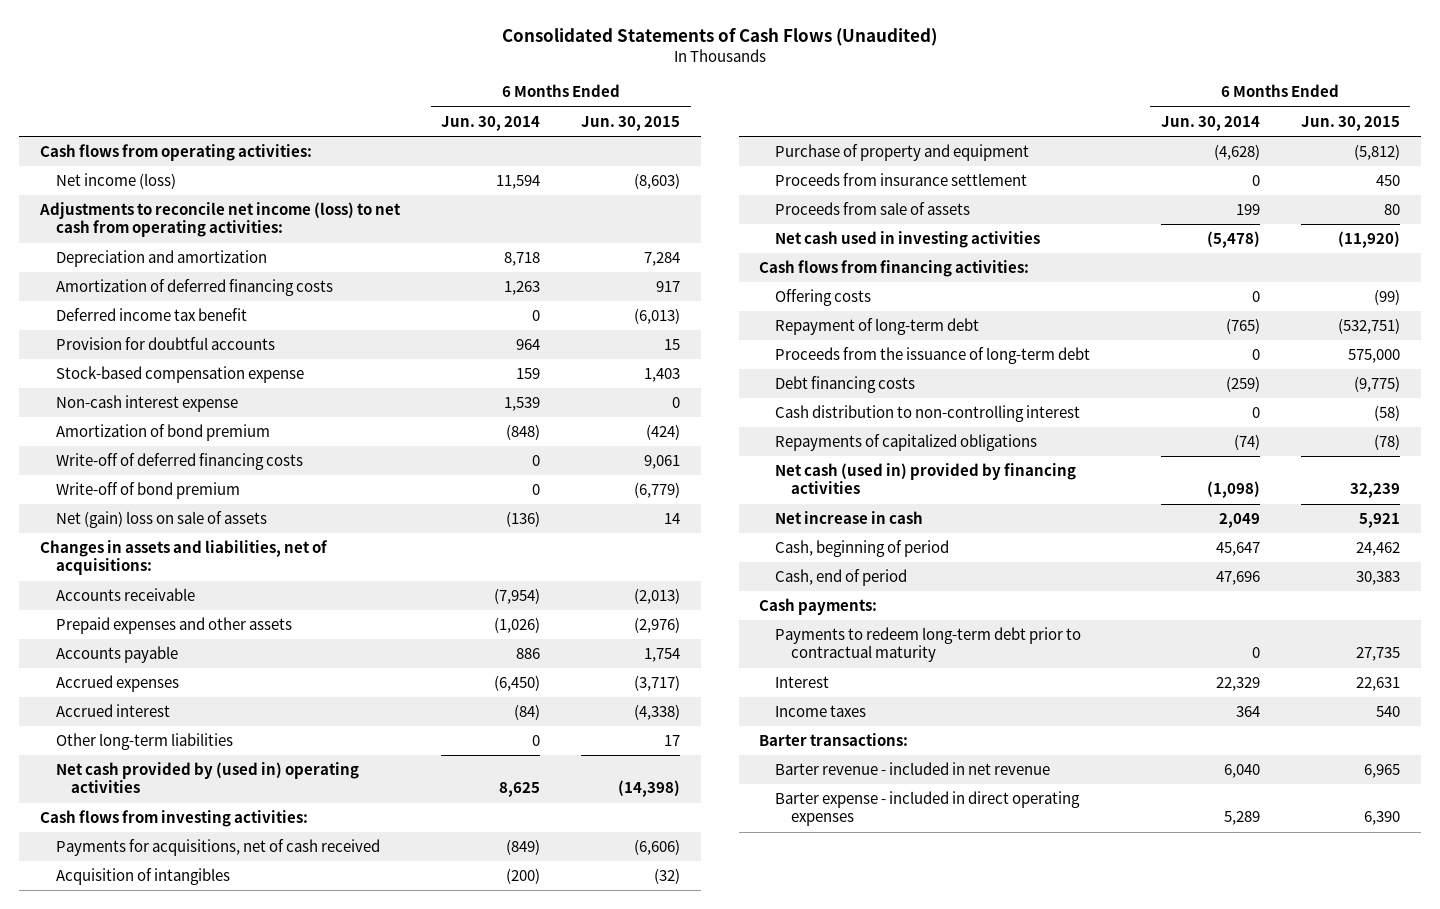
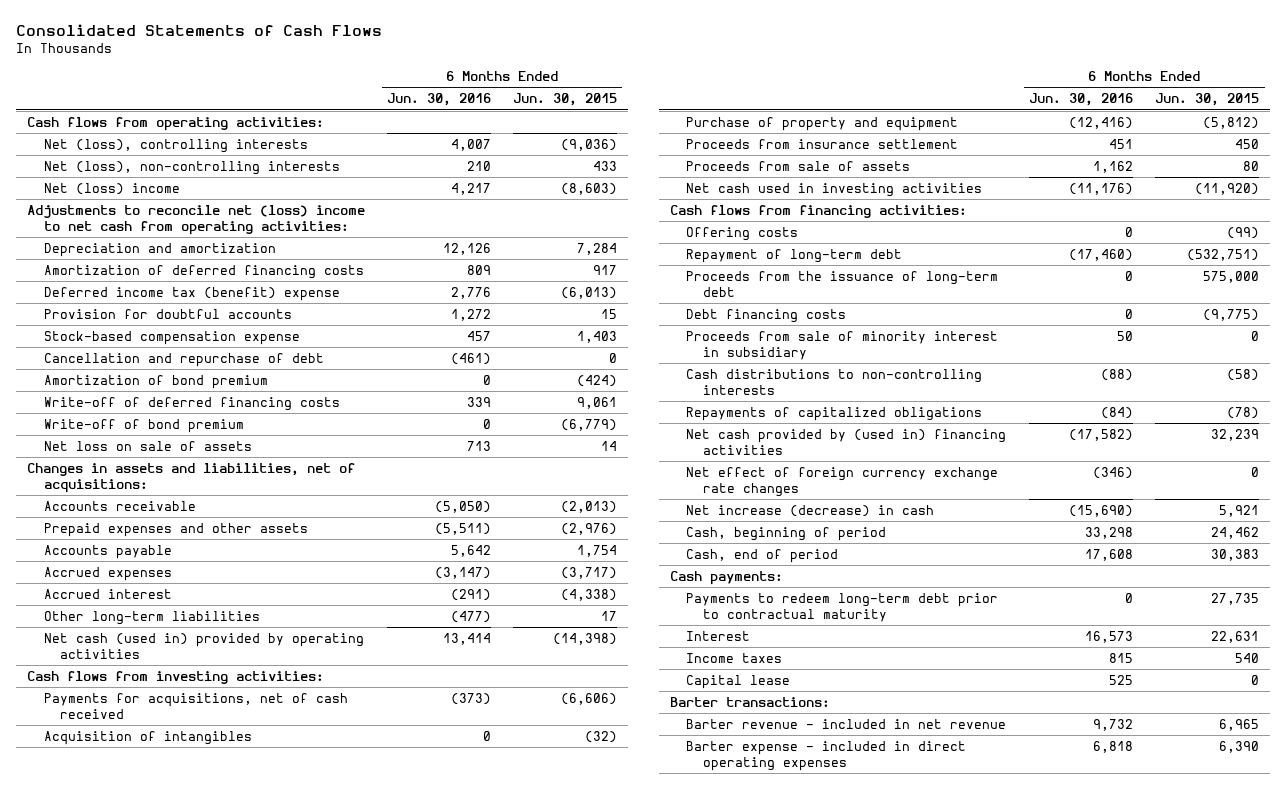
[501,28,937,47] Consolidated Statements of Cash Flows (Unaudited) -> [16,23,383,36] Consolidated Statements of Cash Flows
[441,115,541,131] Jun. 30, 2014 -> none
none -> [386,93,491,107] Jun. 30, 2016
none -> [43,138,308,153] Net (loss), controlling interests
none -> [43,160,340,175] Net (loss), non-controlling interests
[55,173,176,190] Net income (loss) -> [43,182,180,195] Net (loss) income
[38,202,401,238] Adjustments to reconcile net income (loss) to net cash from operating activities: -> [27,204,366,236] Adjustments to reconcile net (loss) income to net cash from operating activities:
[55,308,247,322] Deferred income tax benefit -> [43,286,340,301] Deferred income tax (benefit) expense
[55,395,238,413] Non-cash interest expense -> none
none -> [43,352,324,367] Cancellation and repurchase of debt
[55,511,267,529] Net (gain) loss on sale of assets -> [43,440,252,451] Net loss on sale of assets
[55,762,359,794] Net cash provided by (used in) operating activities -> [43,632,364,660] Net cash (used in) provided by operating activities
none -> [686,330,999,361] Proceeds from sale of minority interest in subsidiary
[775,405,1081,423] Cash distribution to non-controlling interest -> [686,368,983,396] Cash distributions to non-controlling interests
[775,463,1077,495] Net cash (used in) provided by financing activities -> [686,428,1007,456] Net cash provided by (used in) financing activities
none -> [686,466,999,498] Net effect of foreign currency exchange rate changes
[775,511,924,525] Net increase in cash -> [686,504,935,517] Net increase (decrease) in cash
none -> [686,674,791,689] Capital lease

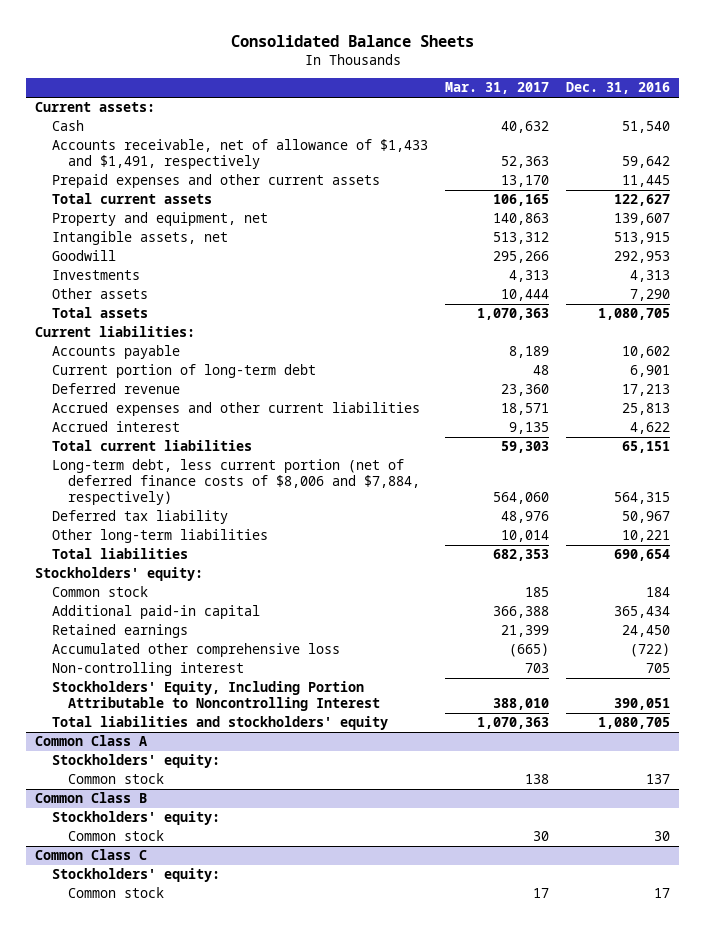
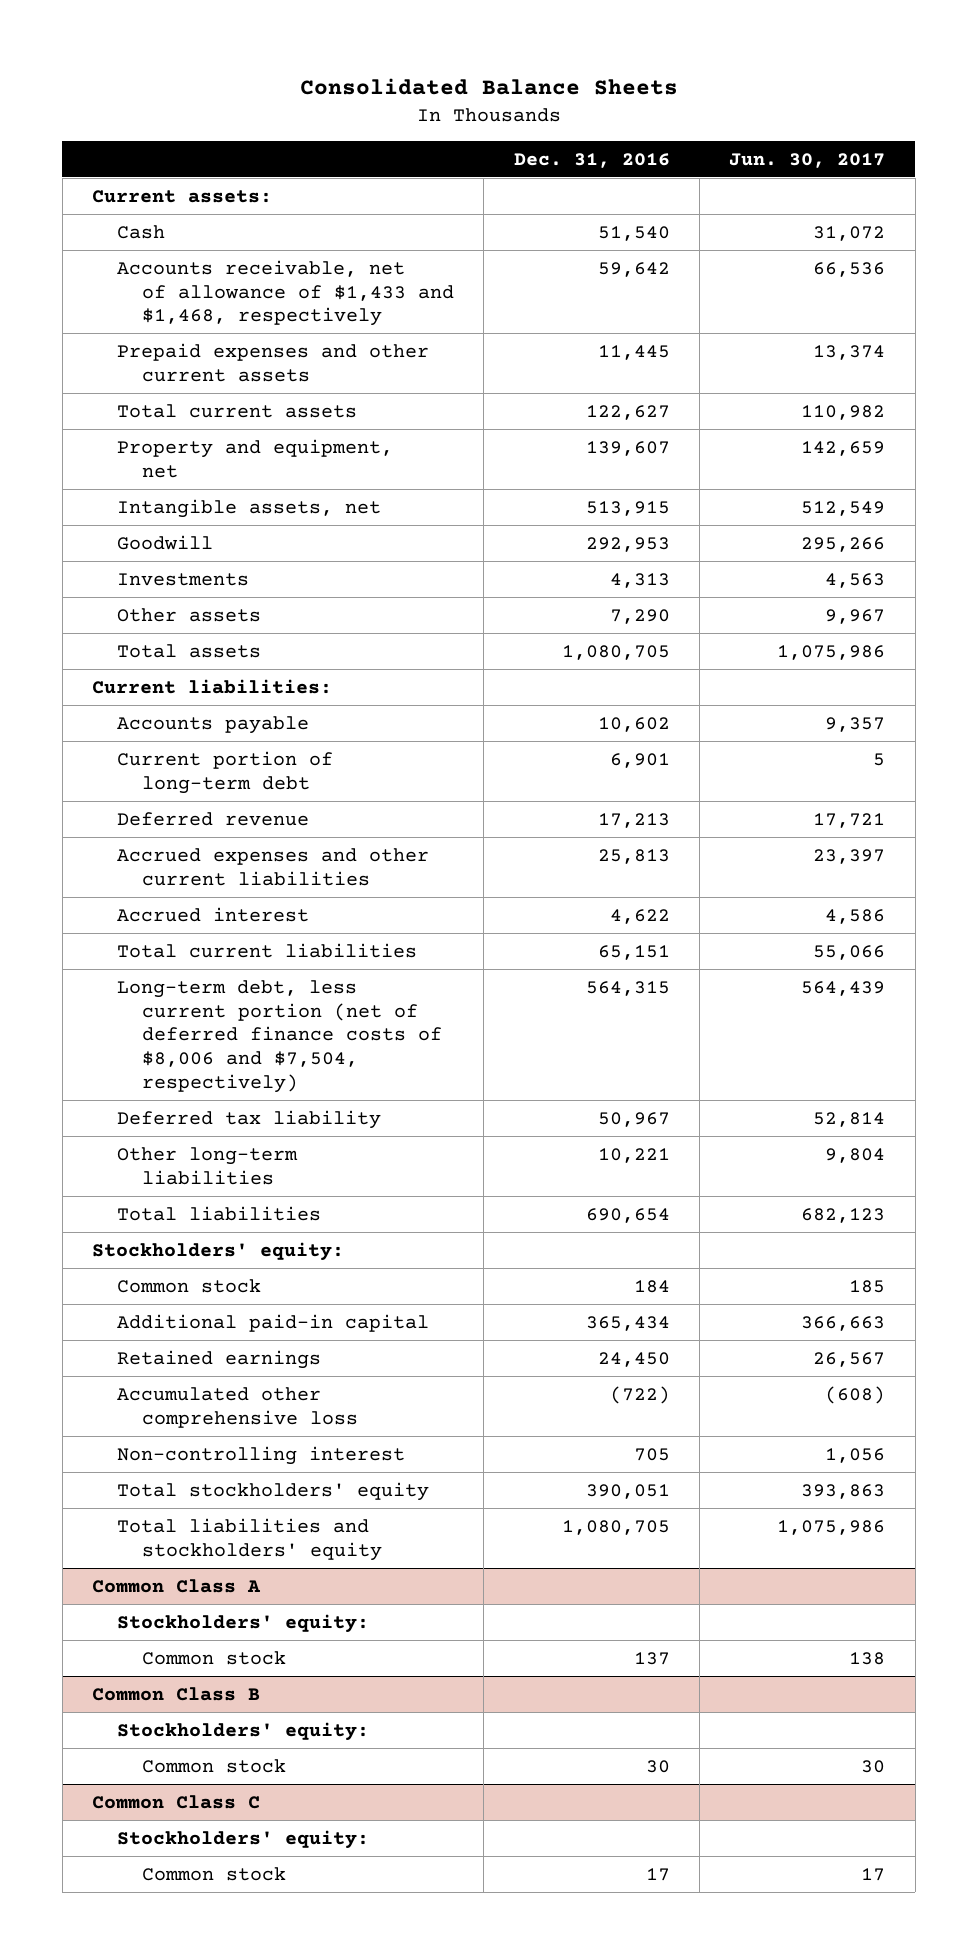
[444,82,549,95] Mar. 31, 2017 -> none
none -> [729,152,886,168] Jun. 30, 2017
[51,139,428,170] Accounts receivable, net of allowance of $1,433 and $1,491, respectively -> [116,259,454,327] Accounts receivable, net of allowance of $1,433 and $1,468, respectively
[51,459,421,506] Long-term debt, less current portion (net of deferred finance costs of $8,006 and $7,884, respectively) -> [116,979,442,1093] Long-term debt, less current portion (net of deferred finance costs of $8,006 and $7,504, respectively)
[51,681,381,712] Stockholders' Equity, Including Portion Attributable to Noncontrolling Interest -> [116,1481,429,1501] Total stockholders' equity

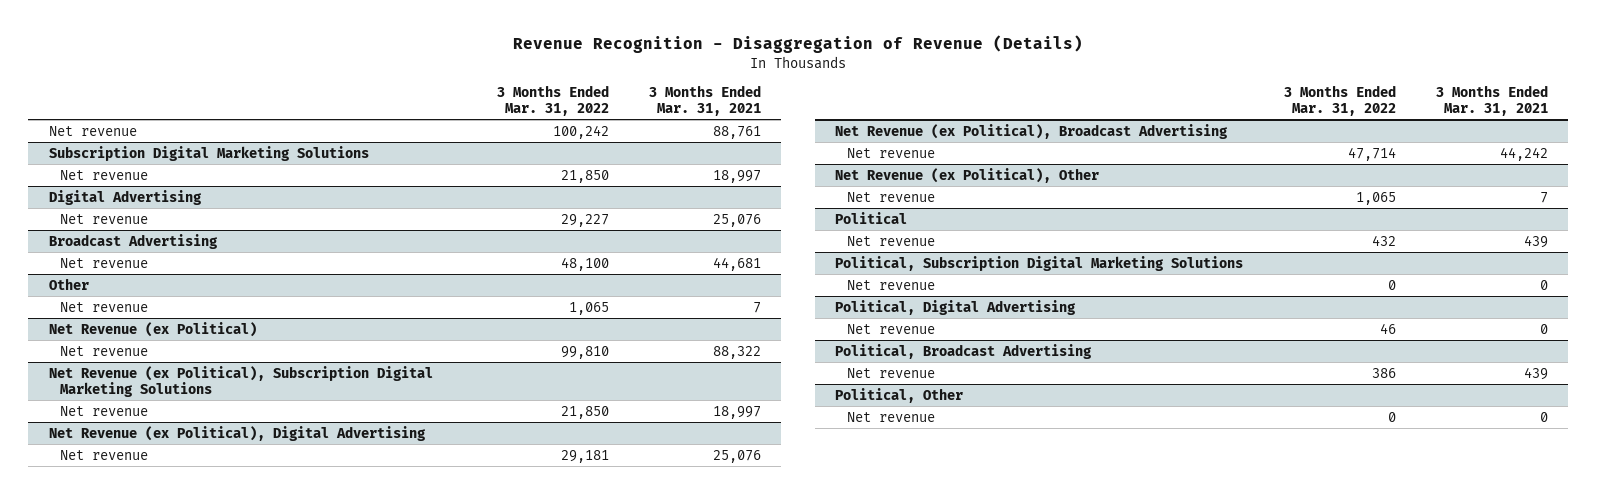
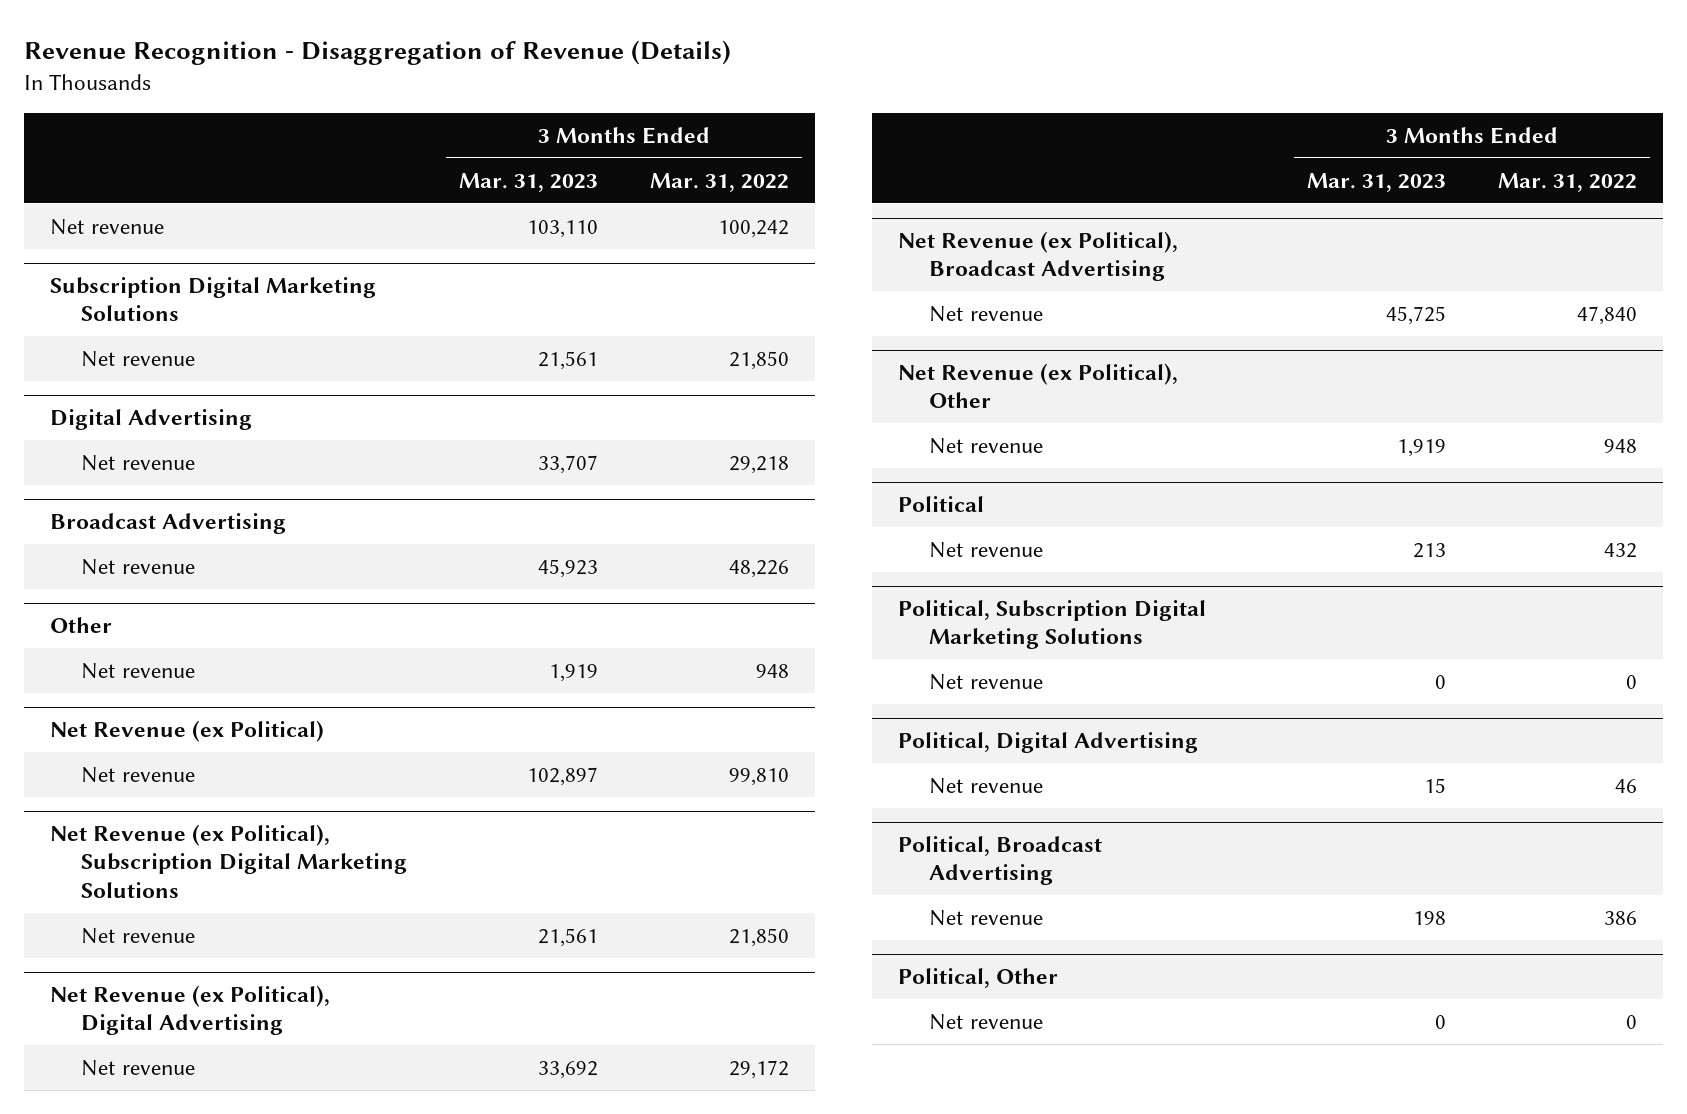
[649,84,762,116] 3 Months Ended Mar. 31, 2021 -> none
none -> [459,172,599,192] Mar. 31, 2023
[560,213,609,227] 29,227 -> [729,455,790,474] 29,218
[560,256,609,271] 48,100 -> [729,559,790,578] 48,226
[568,301,609,315] 1,065 -> [756,663,790,678] 948
[560,449,609,463] 29,181 -> [729,1059,790,1079] 29,172
[1347,146,1396,161] 47,714 -> [1577,305,1638,325] 47,840
[1355,191,1396,205] 1,065 -> [1604,438,1638,453] 948

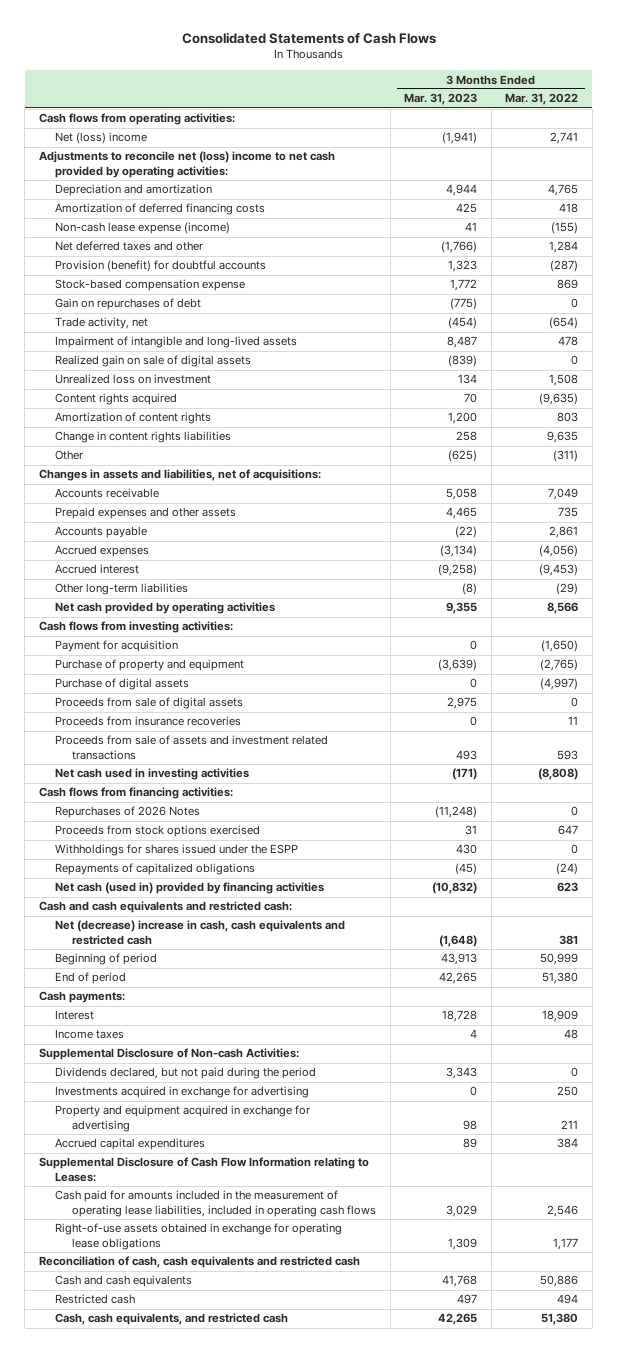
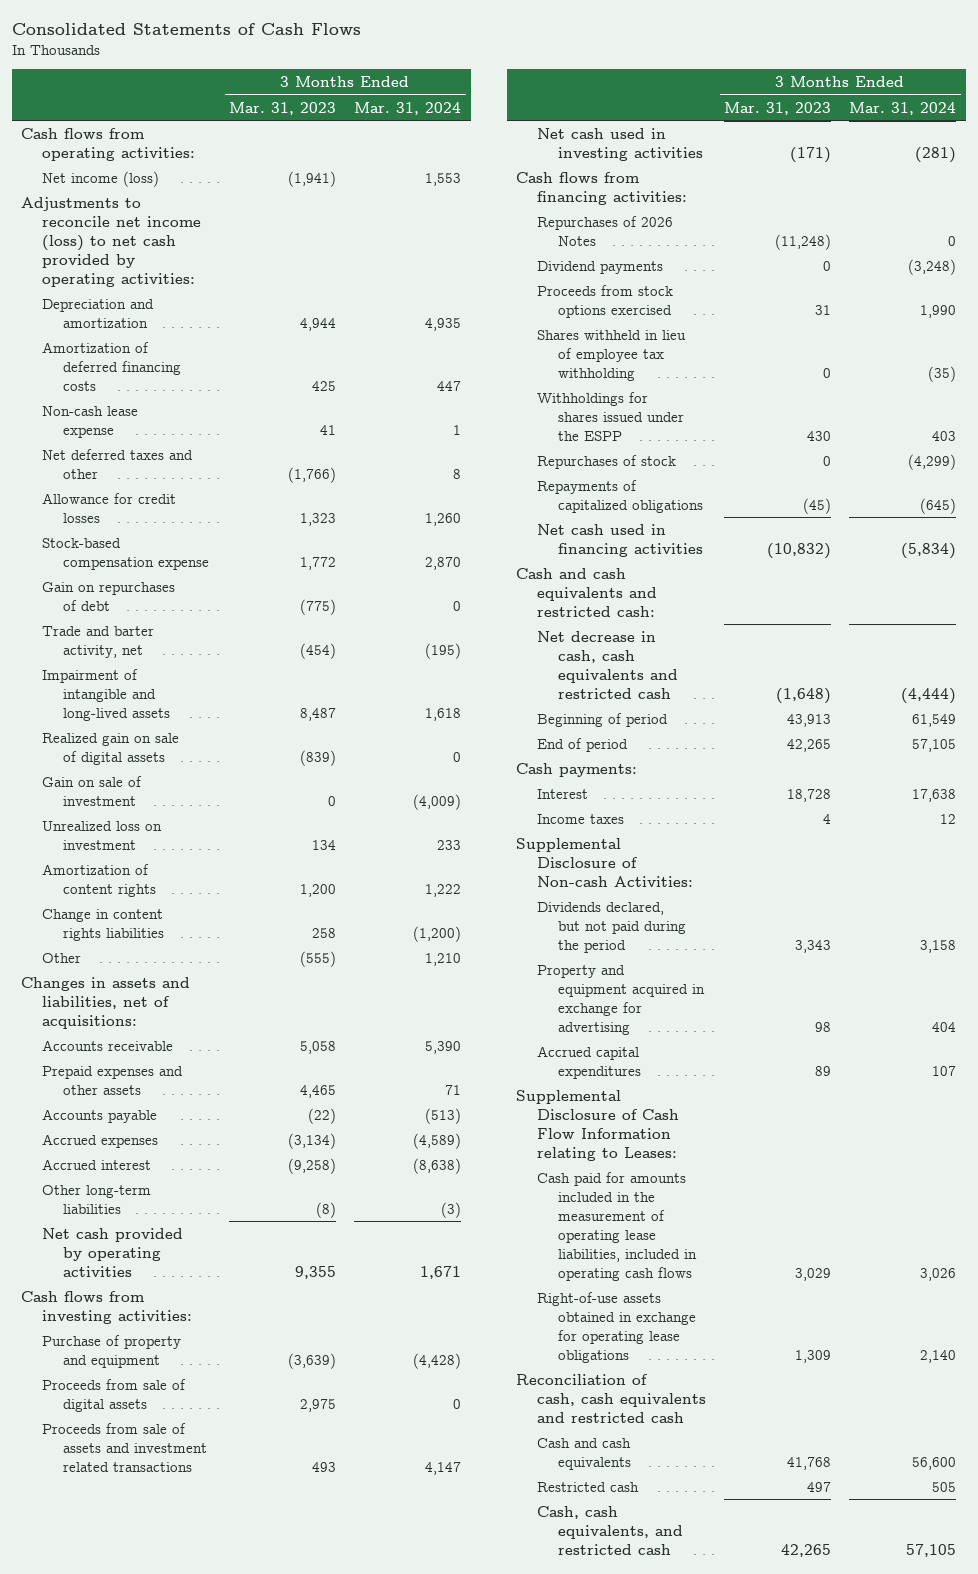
[505,93,579,106] Mar. 31, 2022 -> none
none -> [354,101,462,115] Mar. 31, 2024
[55,132,148,145] Net (loss) income -> [42,170,160,187] Net income (loss)
[38,151,335,179] Adjustments to reconcile net (loss) income to net cash provided by operating activities: -> [21,196,202,287] Adjustments to reconcile net income (loss) to net cash provided by operating activities:
[55,222,231,235] Non-cash lease expense (income) -> [42,405,139,438] Non-cash lease expense
[55,260,267,273] Provision (benefit) for doubtful accounts -> [42,492,177,523] Allowance for credit losses
[55,317,149,330] Trade activity, net -> [42,625,155,658] Trade and barter activity, net
none -> [42,775,143,806] Gain on sale of investment
[55,393,178,406] Content rights acquired -> none
[448,450,478,463] (625) -> [300,950,337,967] (555)
[55,640,179,653] Payment for acquisition -> none
[55,678,190,691] Purchase of digital assets -> none
[55,716,242,727] Proceeds from insurance recoveries -> none
none -> [537,260,664,274] Dividend payments
none -> [537,329,687,381] Shares withheld in lieu of employee tax withholding
none -> [537,454,677,469] Repurchases of stock
[55,882,325,895] Net cash (used in) provided by financing activities -> [537,523,703,557] Net cash used in financing activities
[55,920,346,946] Net (decrease) increase in cash, cash equivalents and restricted cash -> [537,630,678,699] Net decrease in cash, cash equivalents and restricted cash
[55,1086,310,1099] Investments acquired in exchange for advertising -> none

